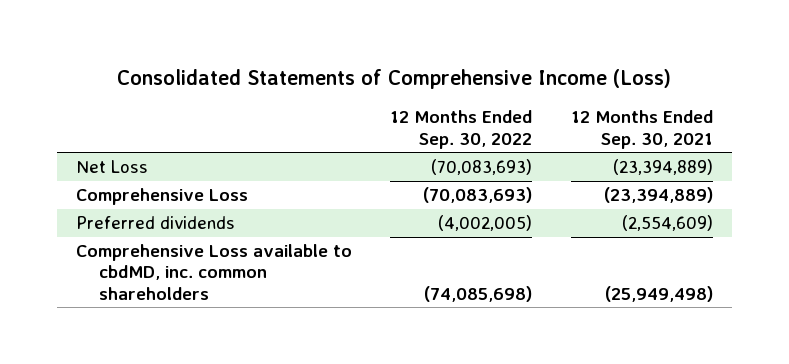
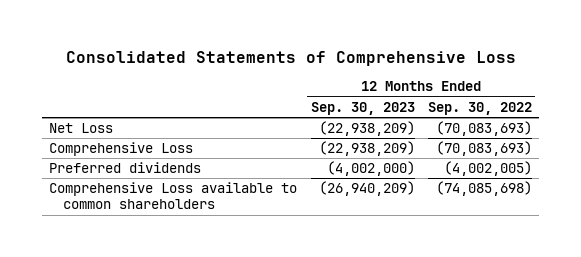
[117,69,672,90] Consolidated Statements of Comprehensive Income (Loss) -> [65,51,516,67] Consolidated Statements of Comprehensive Loss
[570,110,713,149] 12 Months Ended Sep. 30, 2021 -> none
none -> [310,101,415,115] Sep. 30, 2023
[75,244,352,300] Comprehensive Loss available to cbdMD, inc. common shareholders -> [49,182,298,210] Comprehensive Loss available to common shareholders

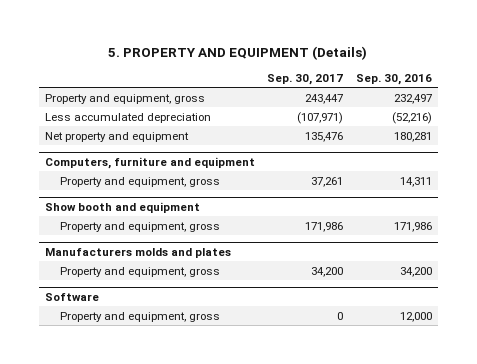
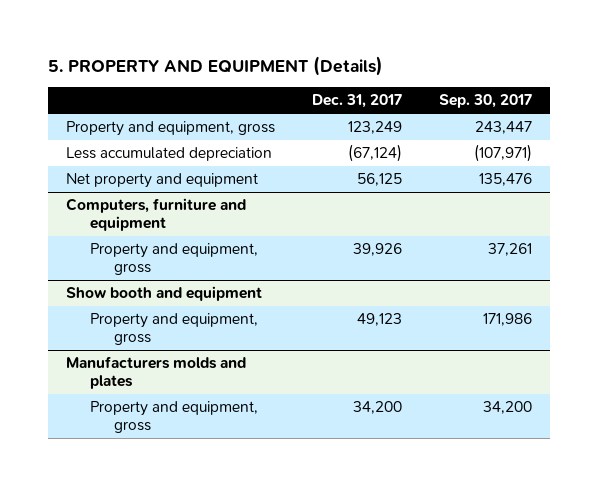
[355,73,432,85] Sep. 30, 2016 -> none
none -> [312,94,403,109] Dec. 31, 2017
[45,292,100,301] Software -> none
[59,311,220,322] Property and equipment, gross -> none

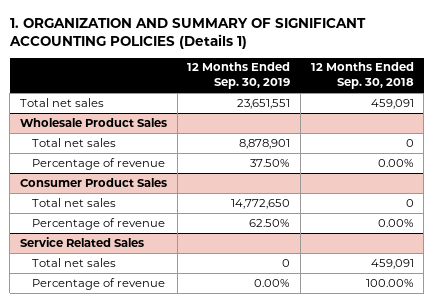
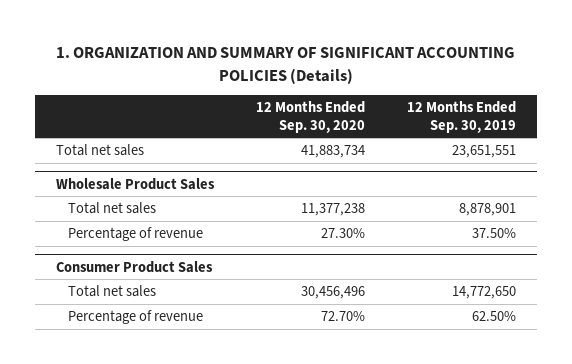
[8,18,366,50] 1. ORGANIZATION AND SUMMARY OF SIGNIFICANT ACCOUNTING POLICIES (Details 1) -> [56,46,516,84] 1. ORGANIZATION AND SUMMARY OF SIGNIFICANT ACCOUNTING POLICIES (Details)
[310,62,414,90] 12 Months Ended Sep. 30, 2018 -> none
none -> [256,101,366,133] 12 Months Ended Sep. 30, 2020
[20,236,145,247] Service Related Sales -> none
[31,257,116,267] Total net sales -> none
[31,277,165,290] Percentage of revenue -> none

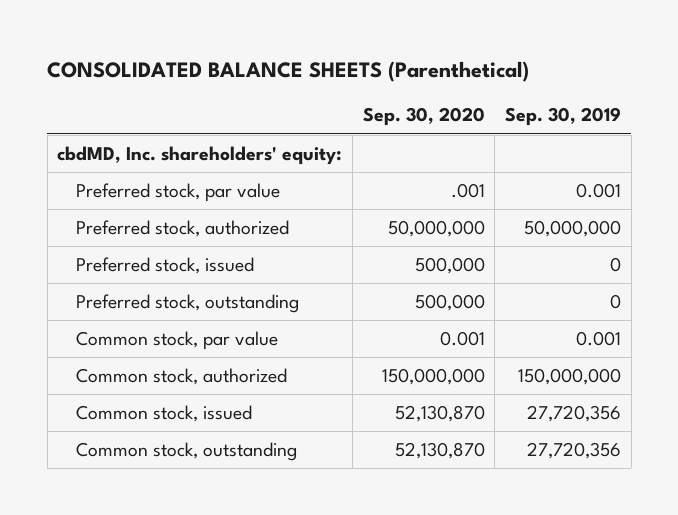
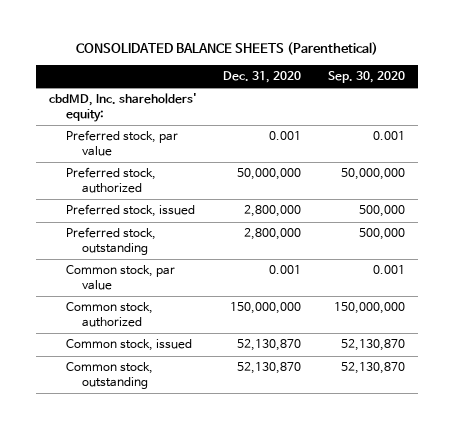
[504,107,621,127] Sep. 30, 2019 -> none
none -> [223,71,302,84] Dec. 31, 2020
[450,182,485,198] .001 -> [372,131,405,141] 0.001

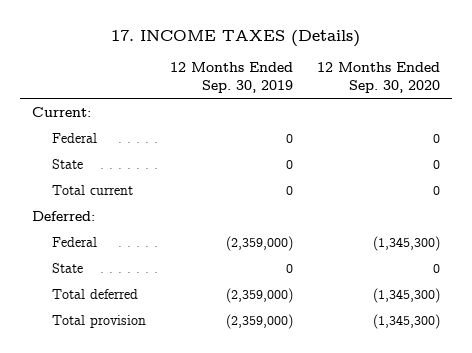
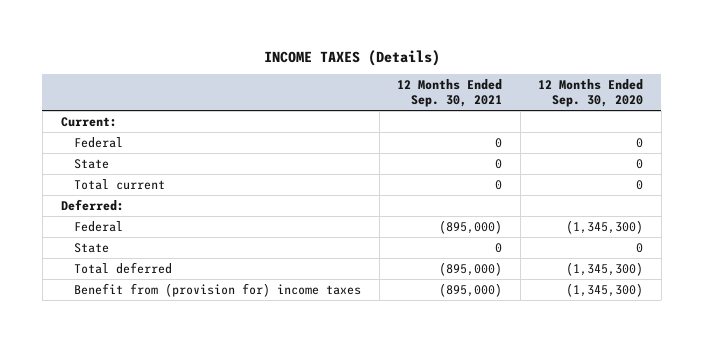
[110,30,360,48] 17. INCOME TAXES (Details) -> [263,49,440,66] INCOME TAXES (Details)
[169,62,293,93] 12 Months Ended Sep. 30, 2019 -> none
none -> [397,79,503,108] 12 Months Ended Sep. 30, 2021
[51,314,146,328] Total provision -> [74,283,362,298] Benefit from (provision for) income taxes

